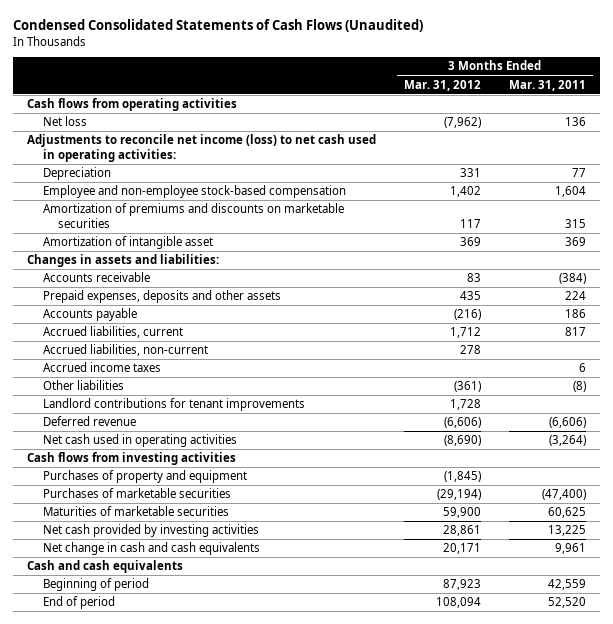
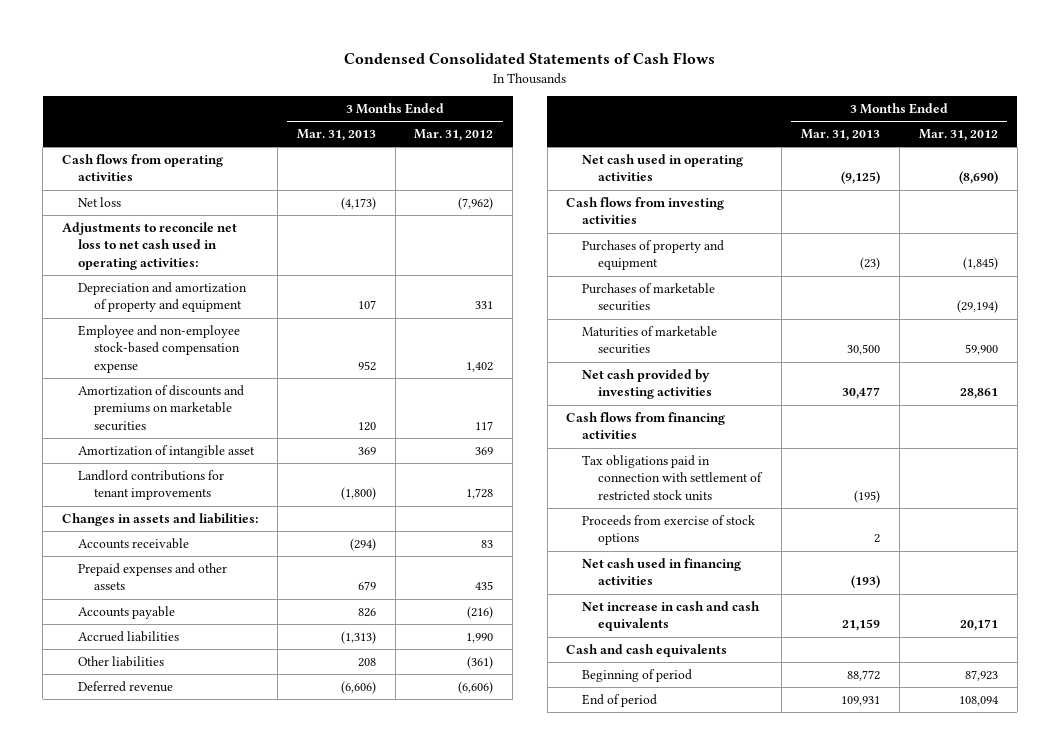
[12,19,423,33] Condensed Consolidated Statements of Cash Flows (Unaudited) -> [343,52,715,65] Condensed Consolidated Statements of Cash Flows
[509,79,587,91] Mar. 31, 2011 -> none
none -> [296,129,376,142] Mar. 31, 2013
[26,134,376,162] Adjustments to reconcile net income (loss) to net cash used in operating activities: -> [62,221,238,270] Adjustments to reconcile net loss to net cash used in operating activities:
[42,167,111,181] Depreciation -> [77,281,247,313] Depreciation and amortization of property and equipment
[42,185,346,199] Employee and non-employee stock-based compensation -> [77,324,240,373] Employee and non-employee stock-based compensation expense
[42,203,344,228] Amortization of premiums and discounts on marketable securities -> [77,384,244,431] Amortization of discounts and premiums on marketable securities
[42,398,305,412] Landlord contributions for tenant improvements -> [77,469,224,501] Landlord contributions for tenant improvements
[42,290,281,304] Prepaid expenses, deposits and other assets -> [77,562,227,591] Prepaid expenses and other assets
[42,344,208,357] Accrued liabilities, non-current -> none
[42,362,161,373] Accrued income taxes -> none
[42,326,183,339] Accrued liabilities, current -> [77,630,179,642] Accrued liabilities
[450,327,482,339] 1,712 -> [466,632,494,643] 1,990
none -> [566,411,726,440] Cash flows from financing activities
none -> [582,454,763,501] Tax obligations paid in connection with settlement of restricted stock units
none -> [582,514,756,546] Proceeds from exercise of stock options
none -> [582,557,742,586] Net cash used in financing activities
[42,542,260,556] Net change in cash and cash equivalents -> [582,600,761,632] Net increase in cash and cash equivalents

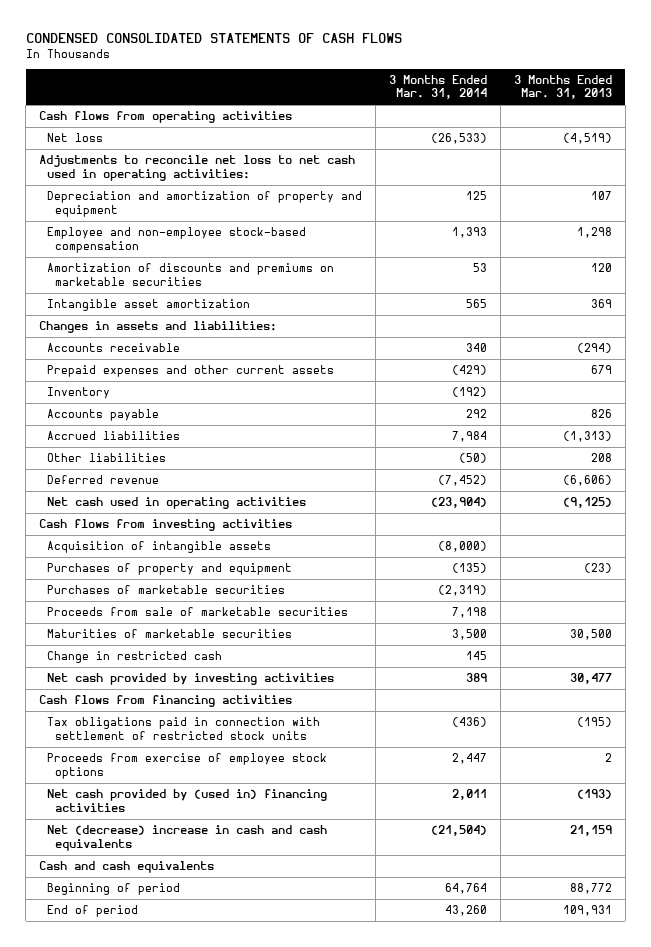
[343,52,715,65] Condensed Consolidated Statements of Cash Flows -> [25,32,402,43] CONDENSED CONSOLIDATED STATEMENTS OF CASH FLOWS
[414,129,494,142] Mar. 31, 2012 -> none
none -> [389,74,488,100] 3 Months Ended Mar. 31, 2014
[340,196,376,210] (4,173) -> [562,133,612,145] (4,519)
[77,324,240,373] Employee and non-employee stock-based compensation expense -> [47,227,307,253] Employee and non-employee stock-based compensation
[357,360,376,371] 952 -> [576,227,612,239] 1,298
[77,469,224,501] Landlord contributions for tenant improvements -> none
[77,444,255,458] Amortization of intangible asset -> [47,299,251,312] Intangible asset amortization
[77,562,227,591] Prepaid expenses and other assets -> [47,365,335,378] Prepaid expenses and other current assets
none -> [47,387,111,400] Inventory
none -> [47,541,272,554] Acquisition of intangible assets
none -> [47,607,349,617] Proceeds from sale of marketable securities
none -> [47,651,223,664] Change in restricted cash
[582,514,756,546] Proceeds from exercise of stock options -> [47,753,328,779] Proceeds from exercise of employee stock options
[582,557,742,586] Net cash used in financing activities -> [47,789,328,812] Net cash provided by (used in) financing activities
[582,600,761,632] Net increase in cash and cash equivalents -> [47,825,328,851] Net (decrease) increase in cash and cash equivalents

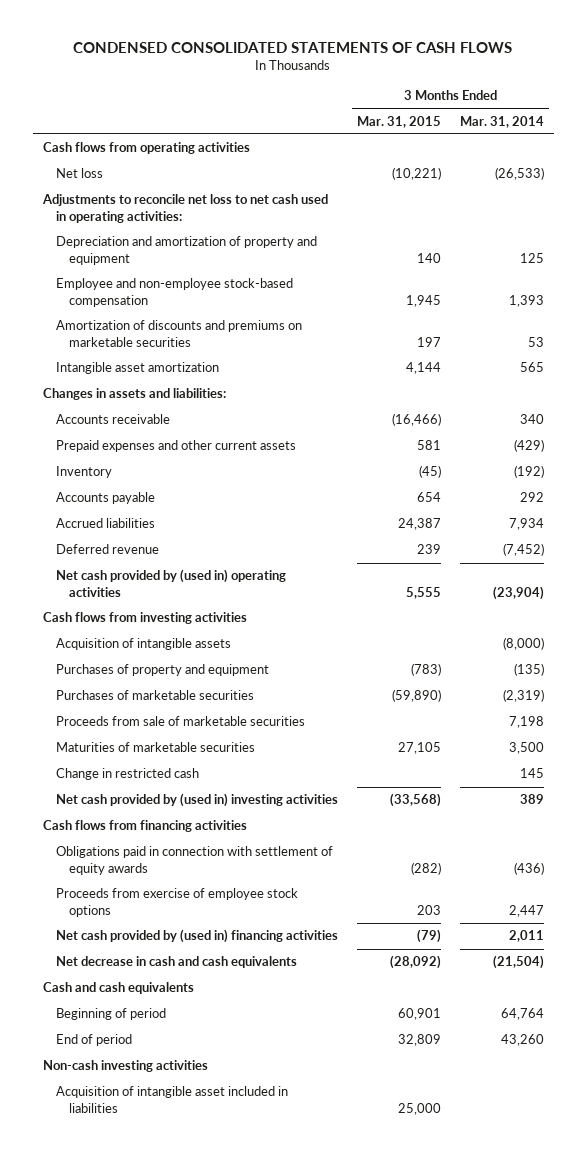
[513,74,612,100] 3 Months Ended Mar. 31, 2013 -> none
none -> [357,115,442,128] Mar. 31, 2015
[47,453,167,463] Other liabilities -> none
[452,431,488,443] 7,984 -> [509,518,545,531] 7,934
[47,497,307,510] Net cash used in operating activities -> [55,569,286,597] Net cash provided by (used in) operating activities
[47,673,335,686] Net cash provided by investing activities -> [55,793,338,808] Net cash provided by (used in) investing activities
[47,717,321,740] Tax obligations paid in connection with settlement of restricted stock units -> [55,846,333,875] Obligations paid in connection with settlement of equity awards
[47,825,328,851] Net (decrease) increase in cash and cash equivalents -> [55,956,297,969] Net decrease in cash and cash equivalents
none -> [42,1060,208,1073] Non-cash investing activities
none -> [55,1086,288,1113] Acquisition of intangible asset included in liabilities

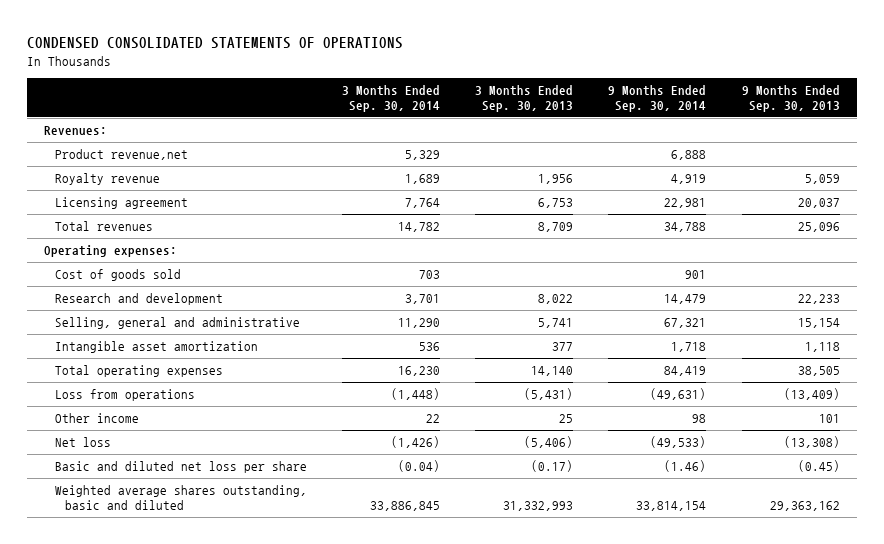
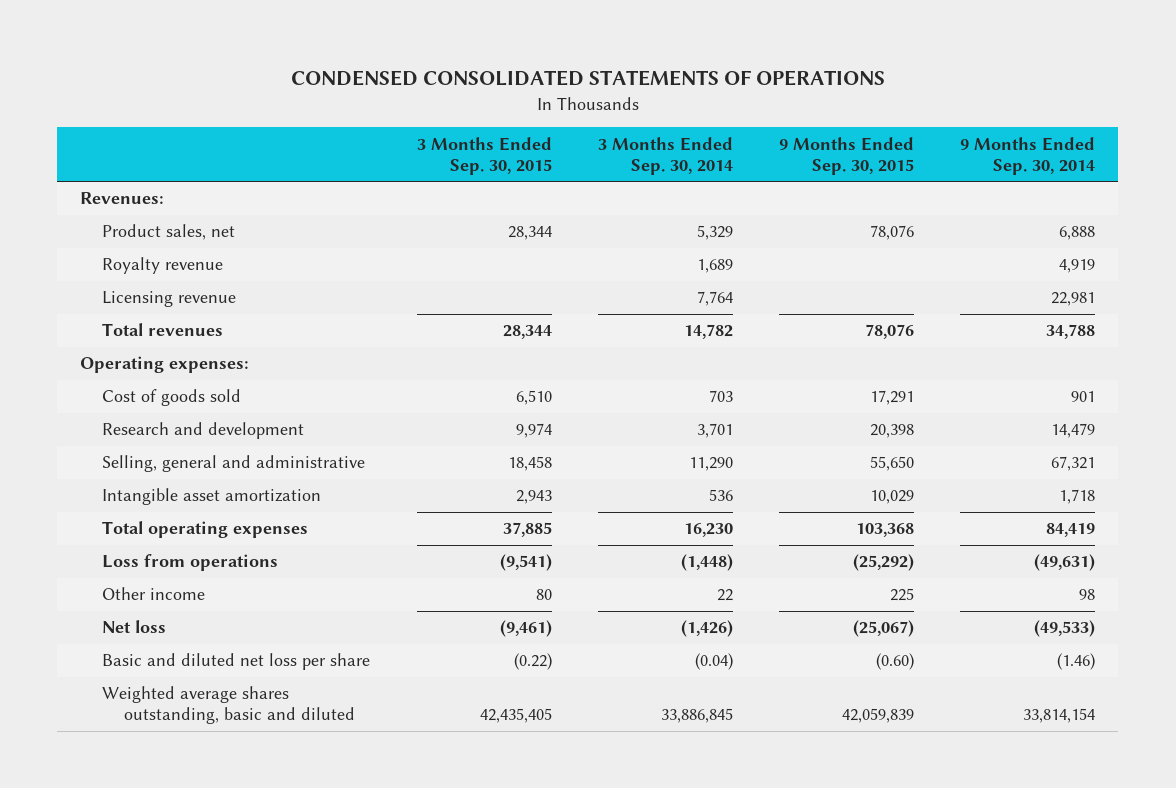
[475,84,574,113] 3 Months Ended Sep. 30, 2013 -> none
[741,84,840,113] 9 Months Ended Sep. 30, 2013 -> none
none -> [416,136,552,175] 3 Months Ended Sep. 30, 2015
none -> [779,136,915,175] 9 Months Ended Sep. 30, 2015
[54,149,188,161] Product revenue,net -> [102,224,236,241] Product sales, net
[54,197,188,210] Licensing agreement -> [102,291,237,308] Licensing revenue

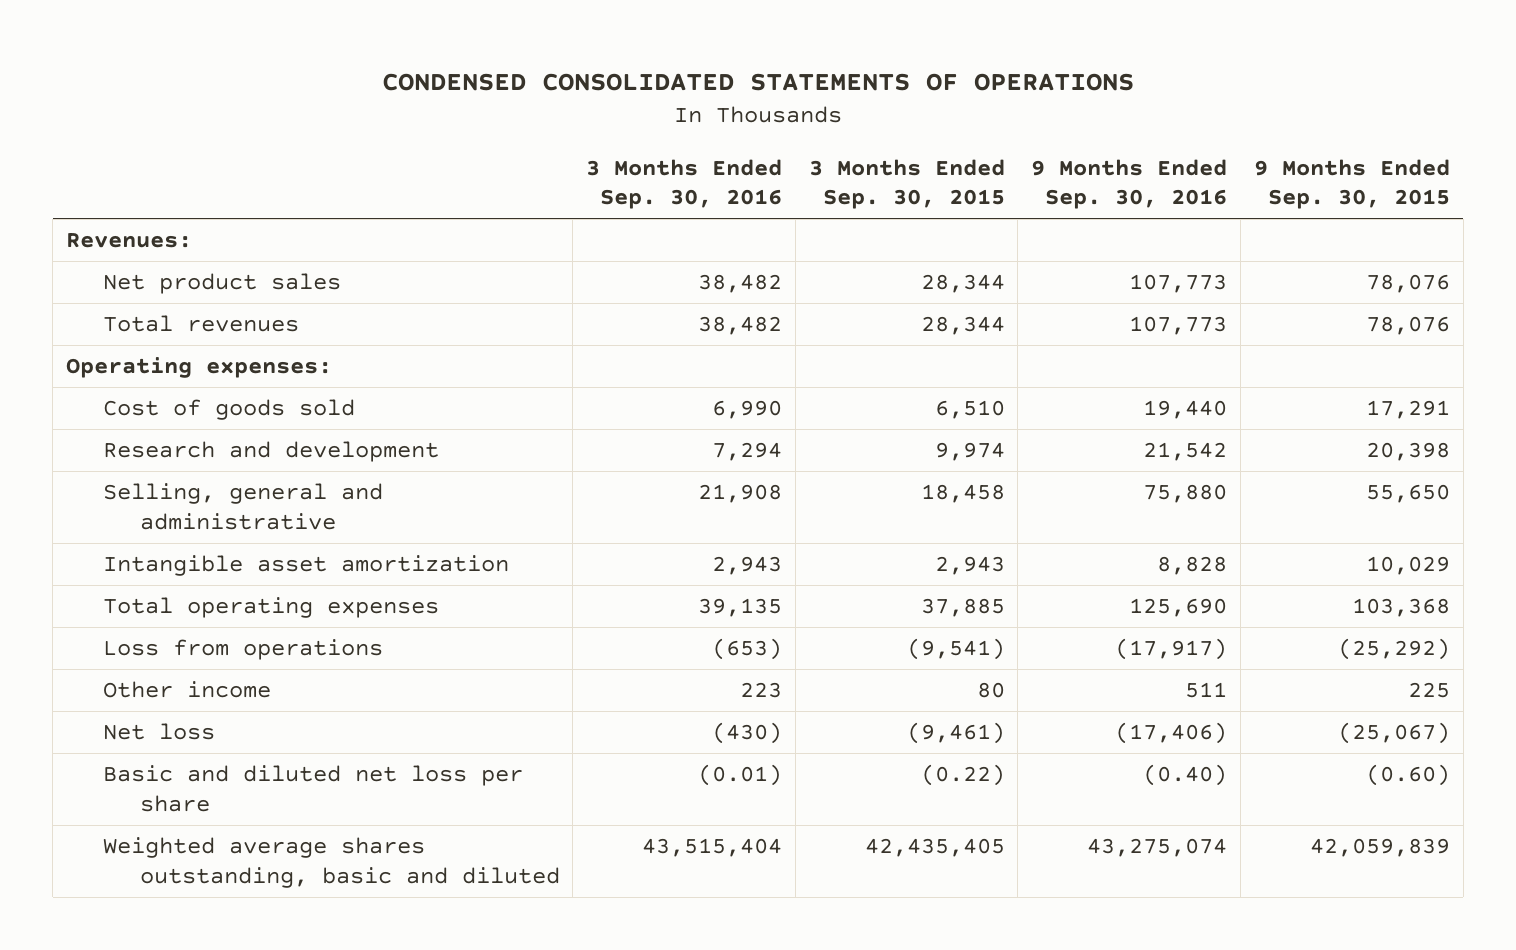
[597,136,733,175] 3 Months Ended Sep. 30, 2014 -> none
[960,136,1096,175] 9 Months Ended Sep. 30, 2014 -> none
none -> [586,158,783,210] 3 Months Ended Sep. 30, 2016
none -> [1031,158,1228,210] 9 Months Ended Sep. 30, 2016
[102,257,224,275] Royalty revenue -> none
[102,291,237,308] Licensing revenue -> none
[102,224,236,241] Product sales, net -> [102,273,341,295] Net product sales

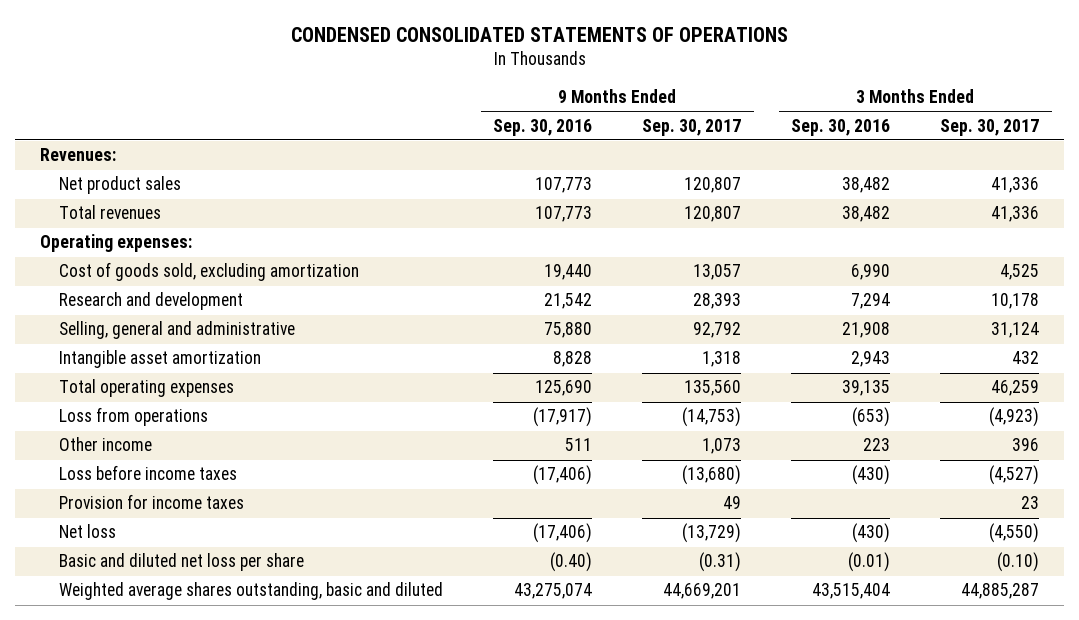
[808,158,1005,210] 3 Months Ended Sep. 30, 2015 -> none
[1253,158,1450,210] 9 Months Ended Sep. 30, 2015 -> none
none -> [642,118,742,136] Sep. 30, 2017
none -> [940,118,1040,136] Sep. 30, 2017
[102,399,355,421] Cost of goods sold -> [58,262,359,282] Cost of goods sold, excluding amortization
none -> [58,465,237,481] Loss before income taxes
none -> [58,494,244,510] Provision for income taxes

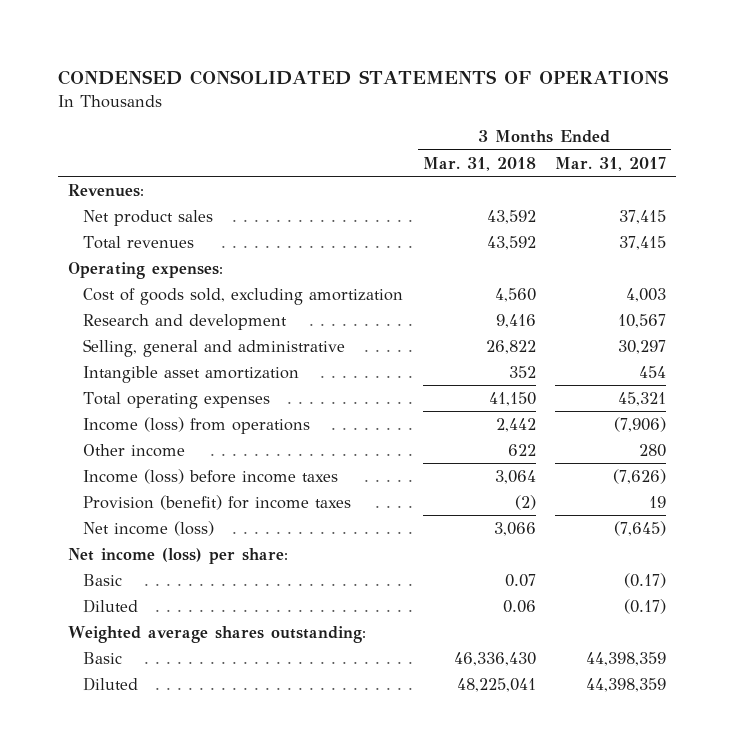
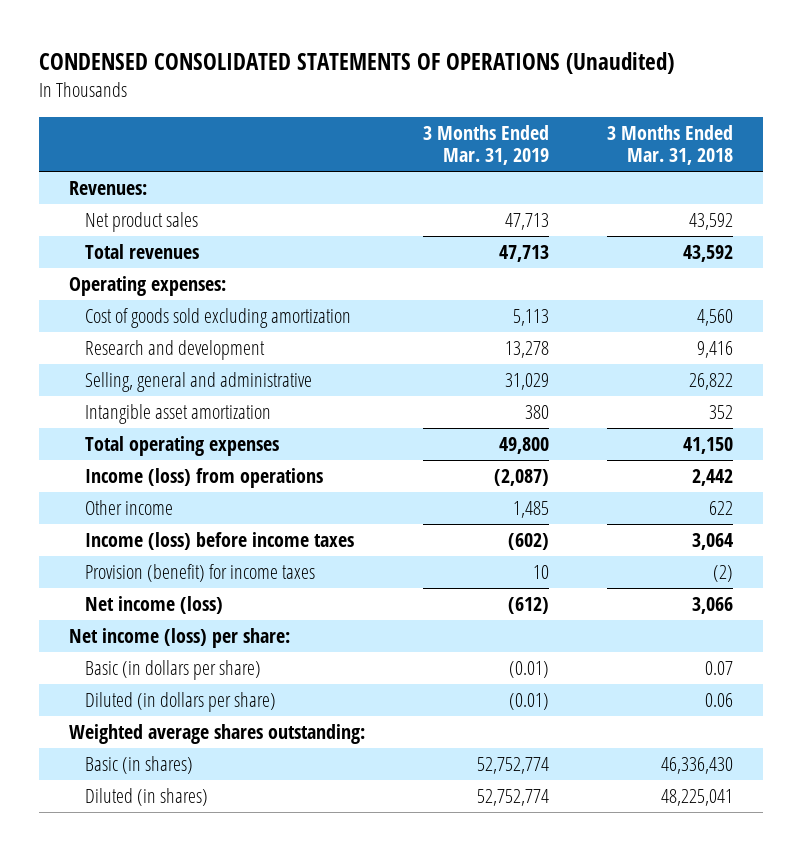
[58,70,670,86] CONDENSED CONSOLIDATED STATEMENTS OF OPERATIONS -> [39,52,675,75] CONDENSED CONSOLIDATED STATEMENTS OF OPERATIONS (Unaudited)
[555,156,667,171] Mar. 31, 2017 -> none
none -> [422,124,549,166] 3 Months Ended Mar. 31, 2019
[83,288,404,306] Cost of goods sold, excluding amortization -> [84,308,351,329] Cost of goods sold excluding amortization
[83,574,123,587] Basic -> [84,660,261,681] Basic (in dollars per share)
[83,599,139,614] Diluted -> [84,692,276,713] Diluted (in dollars per share)
[83,652,123,665] Basic -> [84,756,193,775] Basic (in shares)
[83,677,139,692] Diluted -> [84,788,208,807] Diluted (in shares)

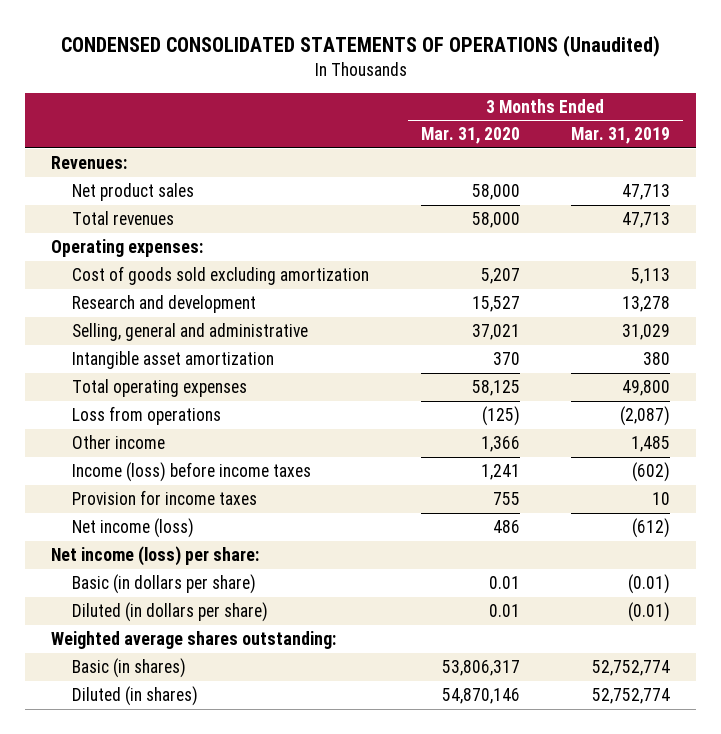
[607,124,734,166] 3 Months Ended Mar. 31, 2018 -> none
none -> [420,127,520,145] Mar. 31, 2020
[84,468,323,489] Income (loss) from operations -> [71,405,221,425] Loss from operations
[84,564,315,583] Provision (benefit) for income taxes -> [71,489,257,505] Provision for income taxes

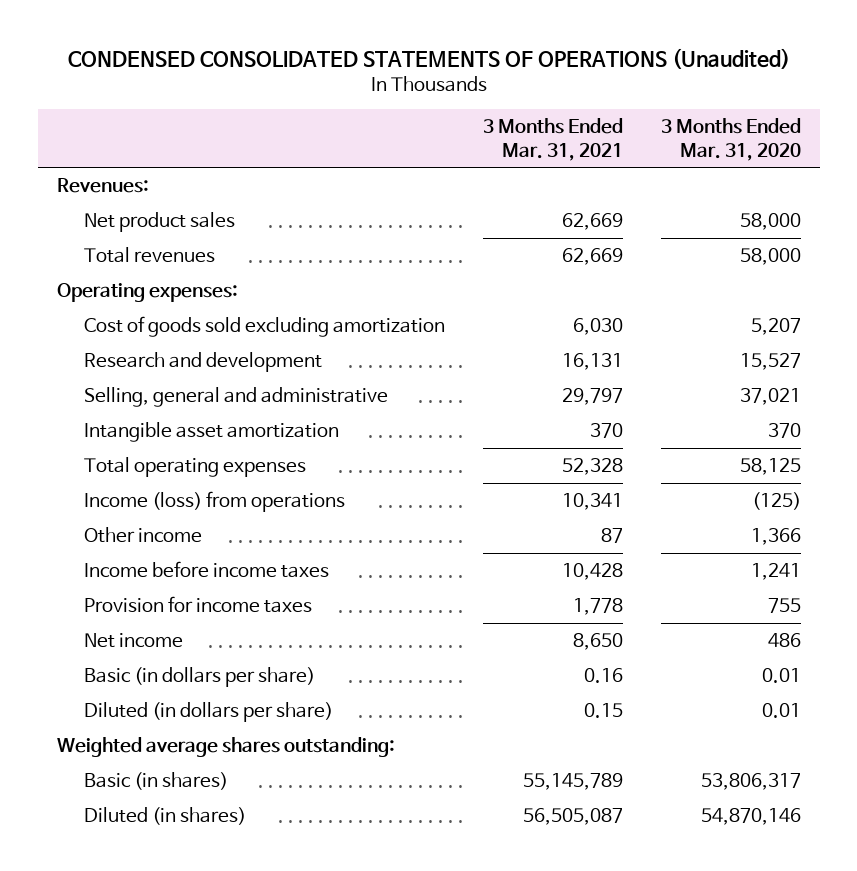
[571,127,671,145] Mar. 31, 2019 -> none
none -> [482,118,623,161] 3 Months Ended Mar. 31, 2021
[71,405,221,425] Loss from operations -> [83,491,345,513] Income (loss) from operations
[71,461,311,482] Income (loss) before income taxes -> [83,561,329,579] Income before income taxes
[51,545,260,566] Net income (loss) per share: -> none
[71,517,194,538] Net income (loss) -> [83,633,183,649] Net income

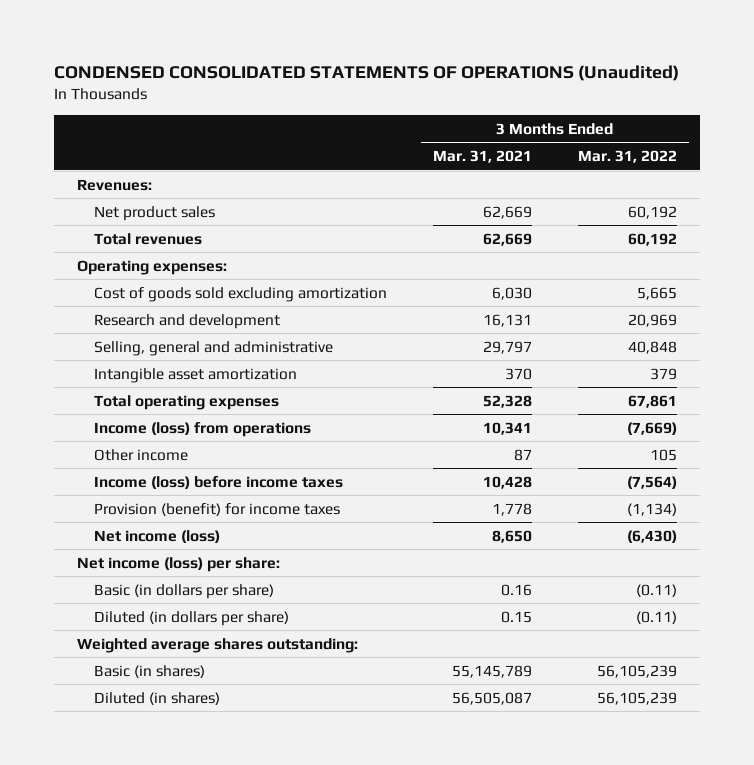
[660,118,801,161] 3 Months Ended Mar. 31, 2020 -> none
none -> [578,150,678,164] Mar. 31, 2022
[83,561,329,579] Income before income taxes -> [93,475,343,489] Income (loss) before income taxes
[83,596,312,614] Provision for income taxes -> [93,502,340,516] Provision (benefit) for income taxes
[83,633,183,649] Net income -> [93,529,220,543] Net income (loss)
none -> [76,556,280,572] Net income (loss) per share:

